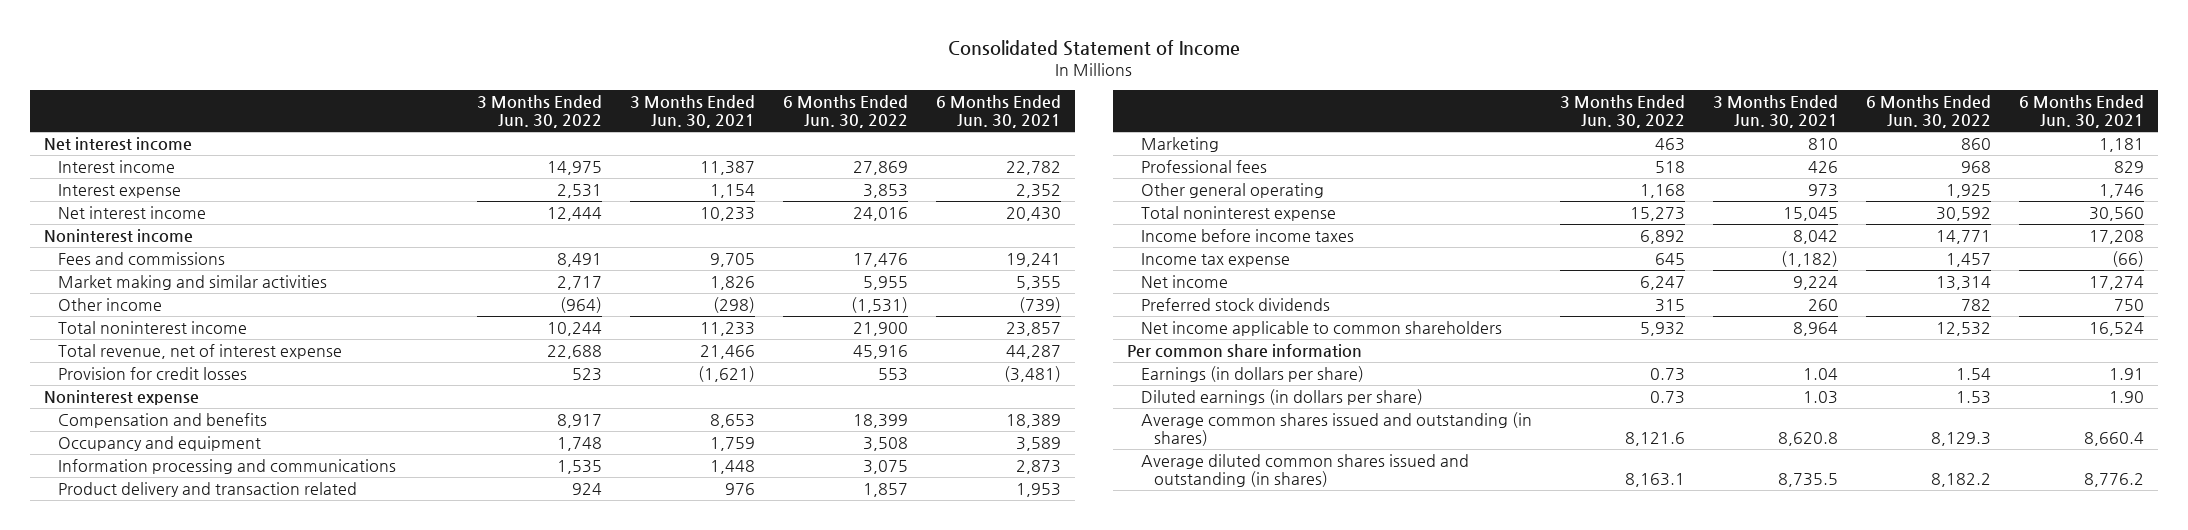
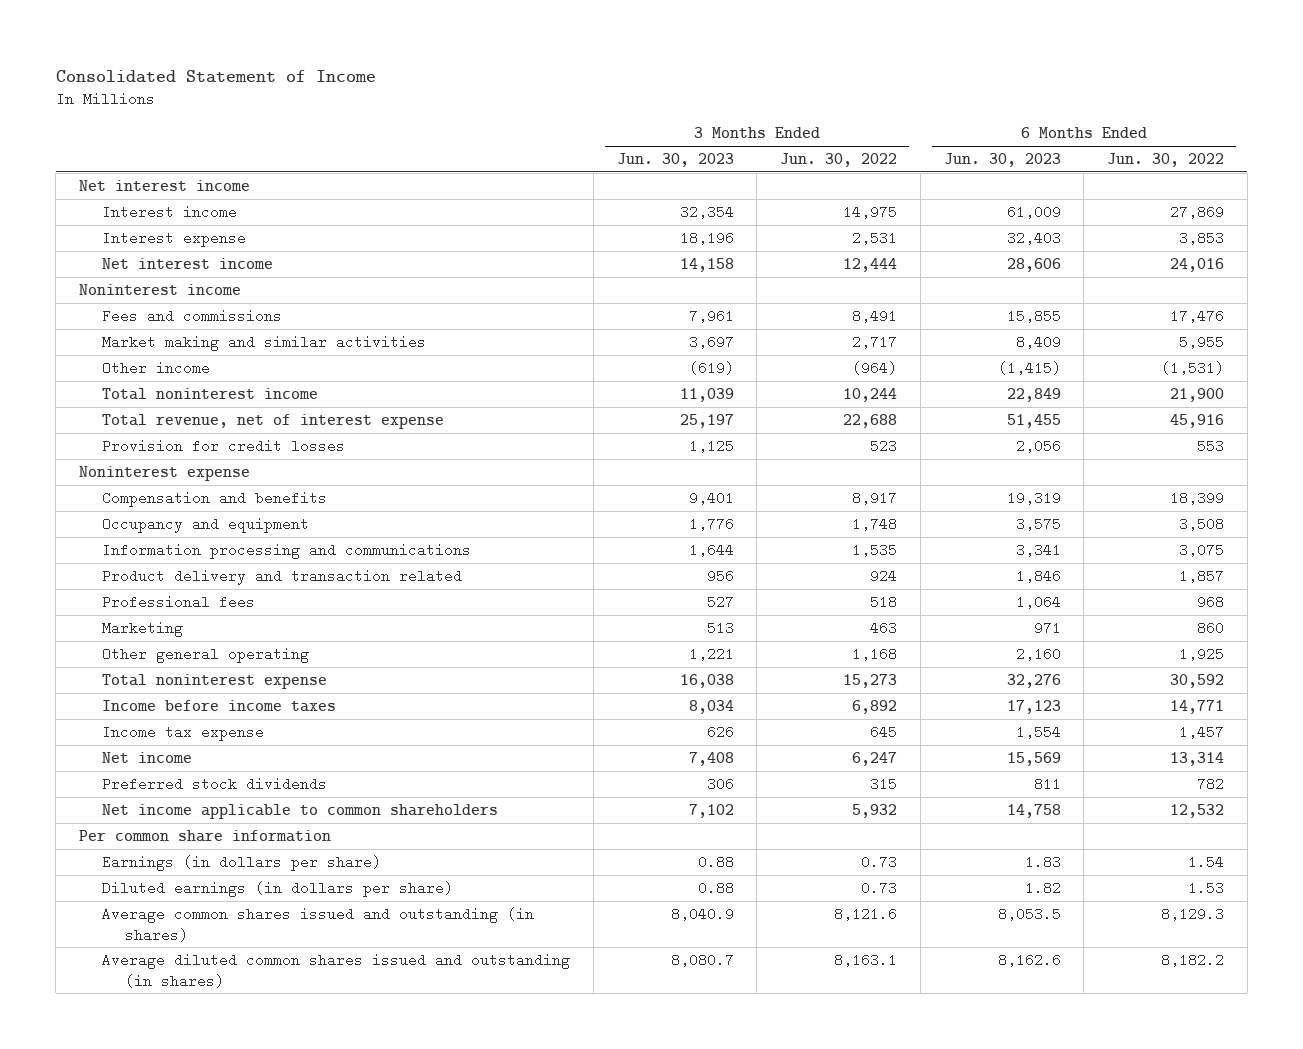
[629,95,755,129] 3 Months Ended Jun. 30, 2021 -> none
[935,95,1061,129] 6 Months Ended Jun. 30, 2021 -> none
none -> [616,153,734,168] Jun. 30, 2023
none -> [943,153,1061,168] Jun. 30, 2023
[1140,136,1219,152] Marketing -> [102,620,184,637] Marketing

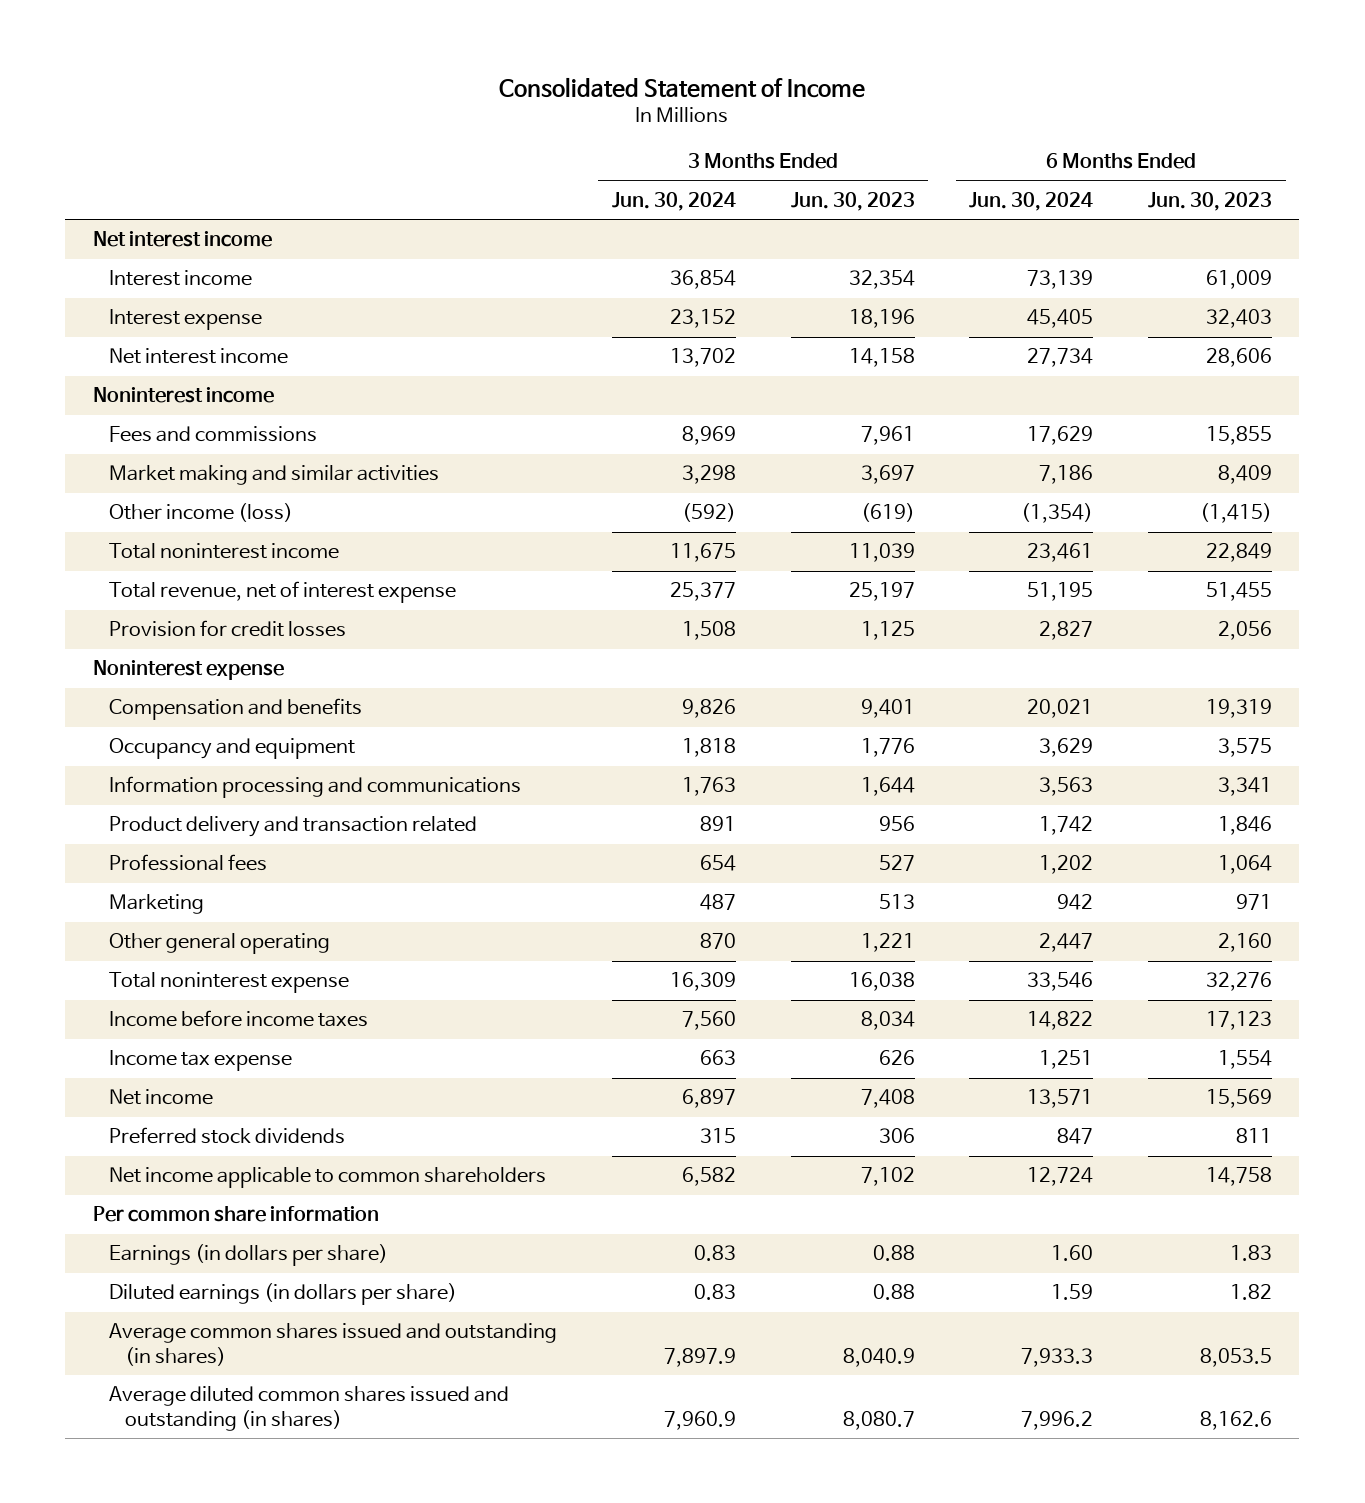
[780,153,898,168] Jun. 30, 2022 -> none
[1107,153,1225,168] Jun. 30, 2022 -> none
none -> [611,191,736,211] Jun. 30, 2024
none -> [969,191,1094,211] Jun. 30, 2024
[102,360,211,375] Other income -> [108,503,293,523] Other income (loss)

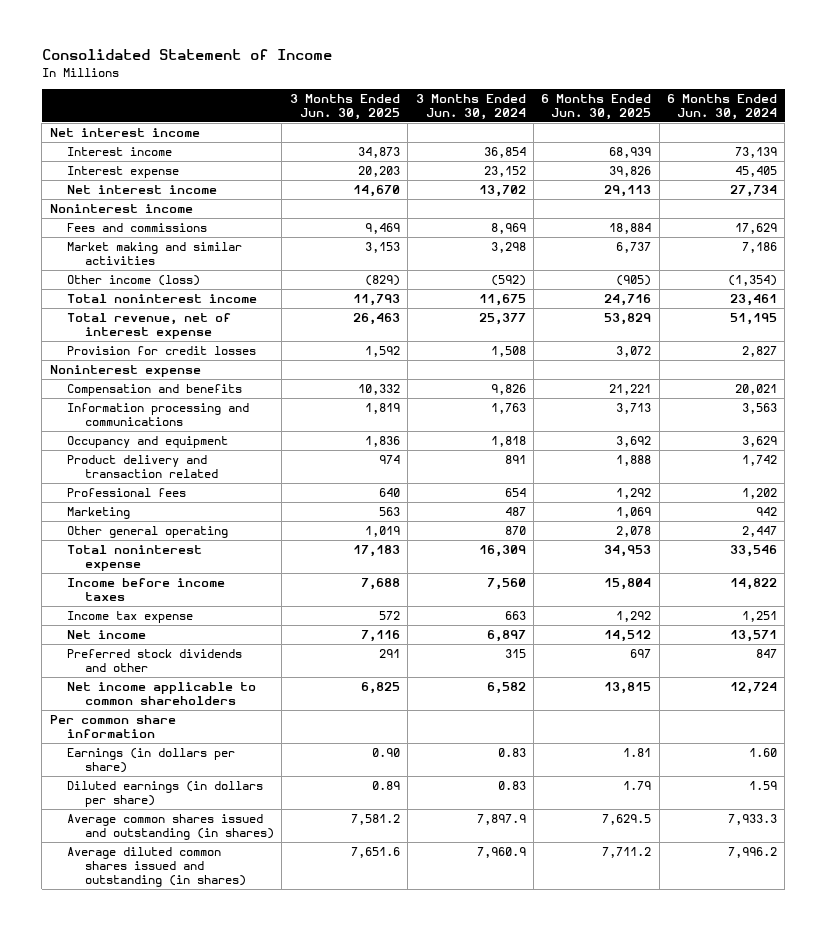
[790,191,915,211] Jun. 30, 2023 -> none
[1148,191,1273,211] Jun. 30, 2023 -> none
none -> [289,94,400,120] 3 Months Ended Jun. 30, 2025
none -> [541,94,652,120] 6 Months Ended Jun. 30, 2025
[108,738,355,760] Occupancy and equipment -> [67,436,229,449] Occupancy and equipment
[108,1127,345,1145] Preferred stock dividends -> [67,649,243,673] Preferred stock dividends and other

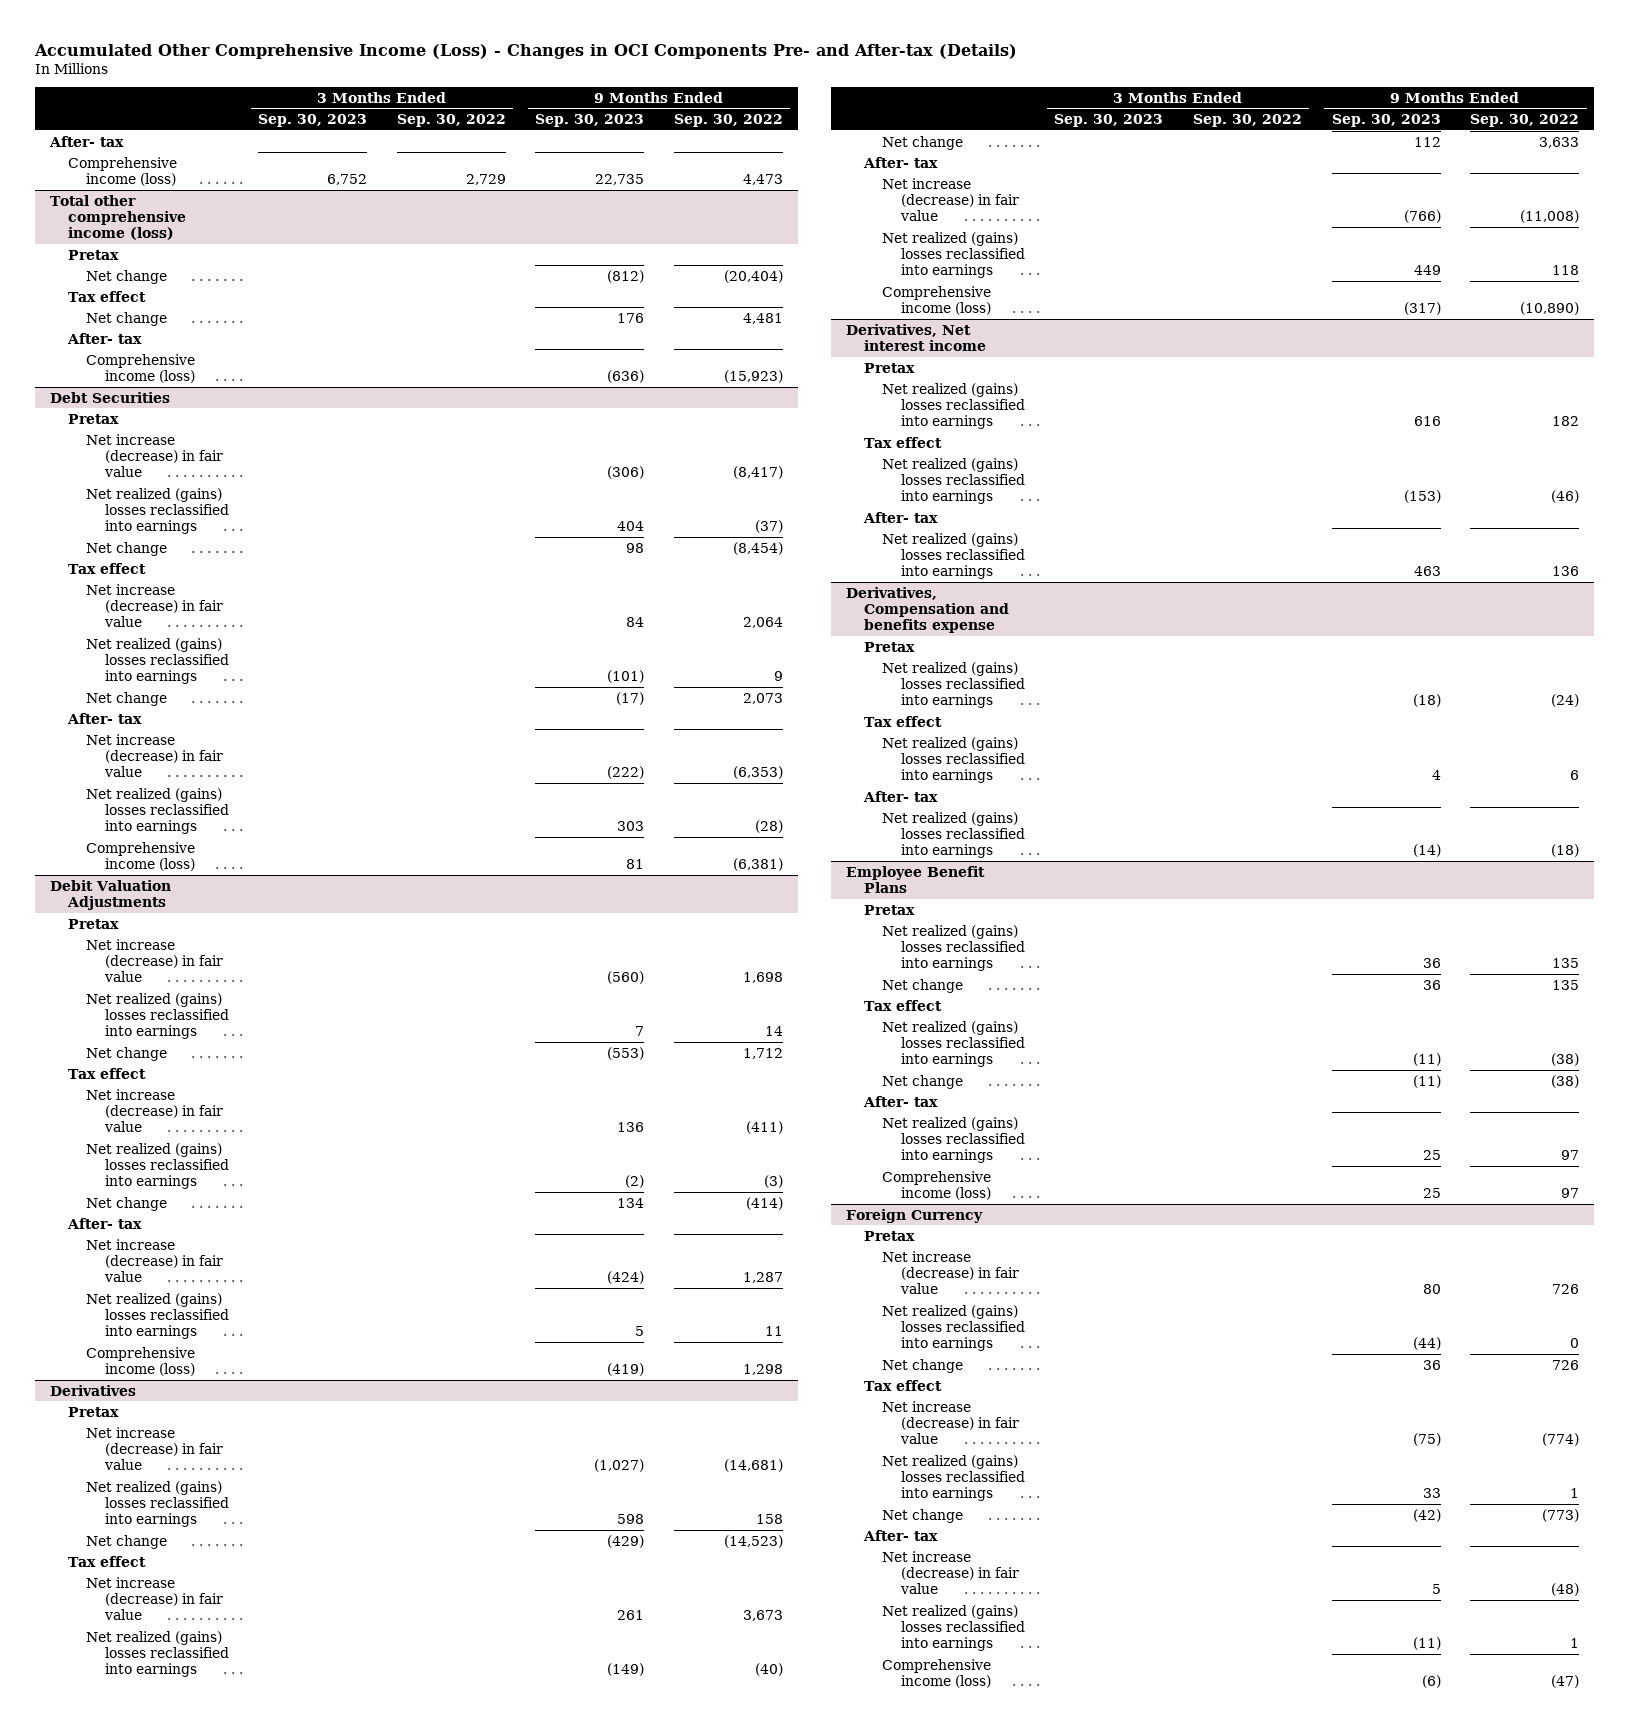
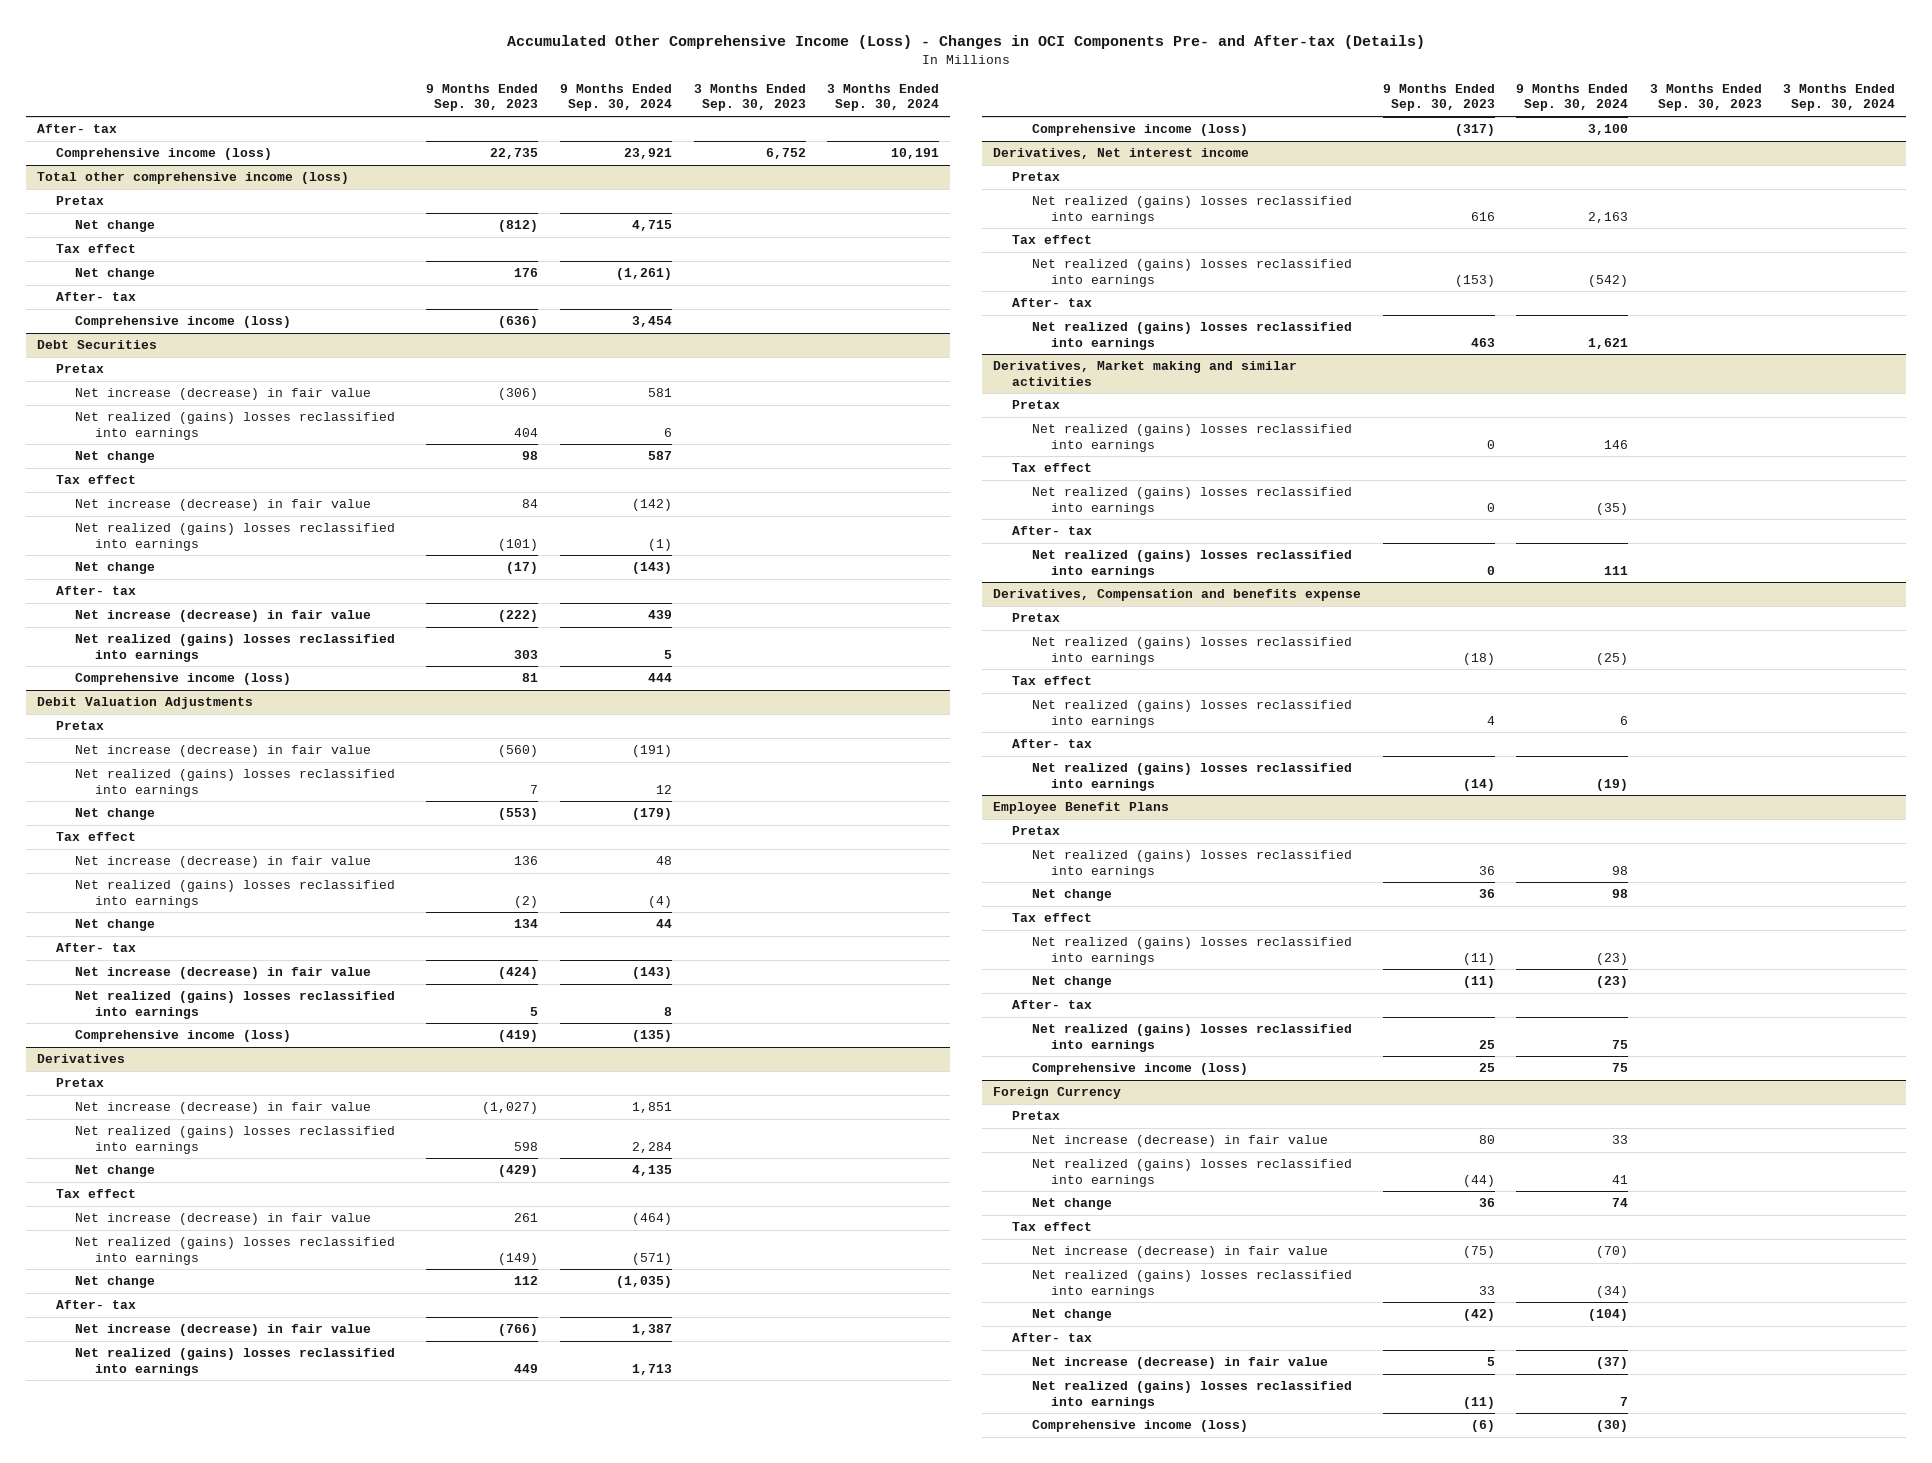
[396,114,506,128] Sep. 30, 2022 -> none
[673,114,783,128] Sep. 30, 2022 -> none
none -> [560,83,673,112] 9 Months Ended Sep. 30, 2024
none -> [827,83,940,112] 3 Months Ended Sep. 30, 2024
none -> [993,361,1298,386] Derivatives, Market making and similar activities
none -> [1012,400,1061,410] Pretax
none -> [1031,424,1352,452] Net realized (gains) losses reclassified into earnings
none -> [1012,463,1093,473] Tax effect
none -> [1031,487,1352,515] Net realized (gains) losses reclassified into earnings
none -> [1012,526,1093,536] After- tax
none -> [1031,550,1352,578] Net realized (gains) losses reclassified into earnings

